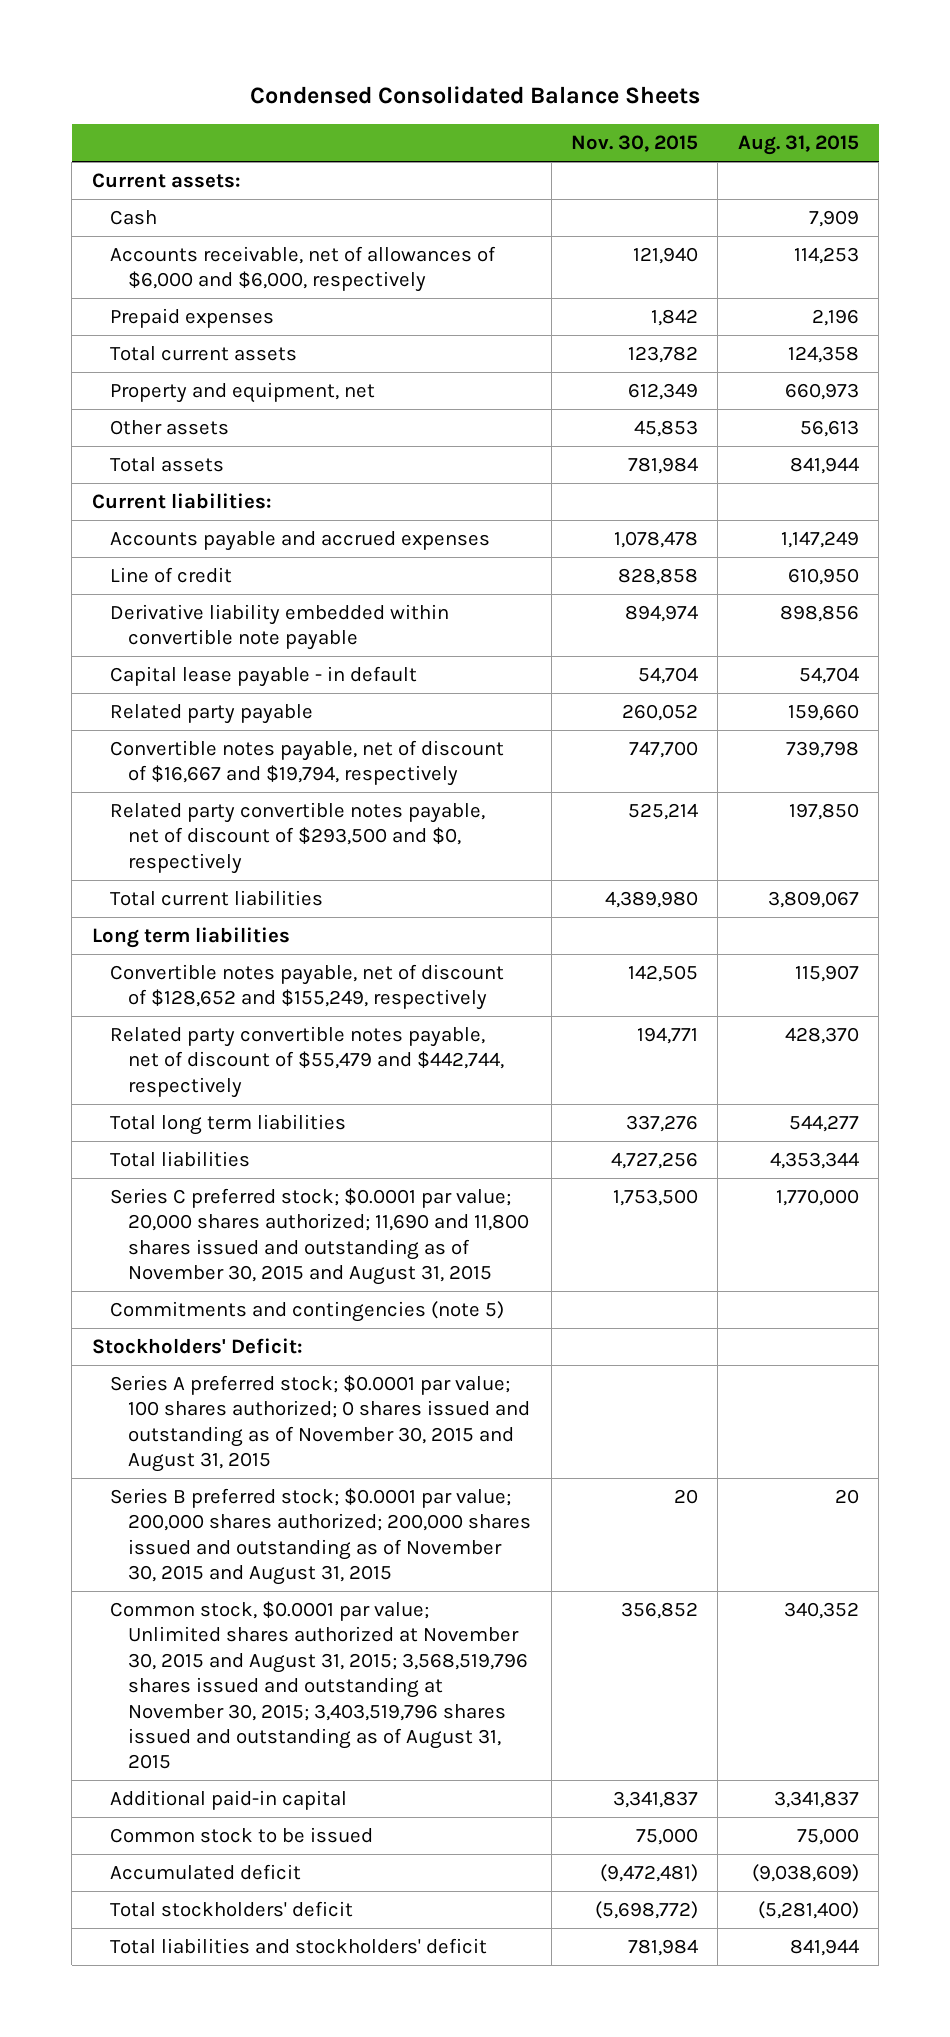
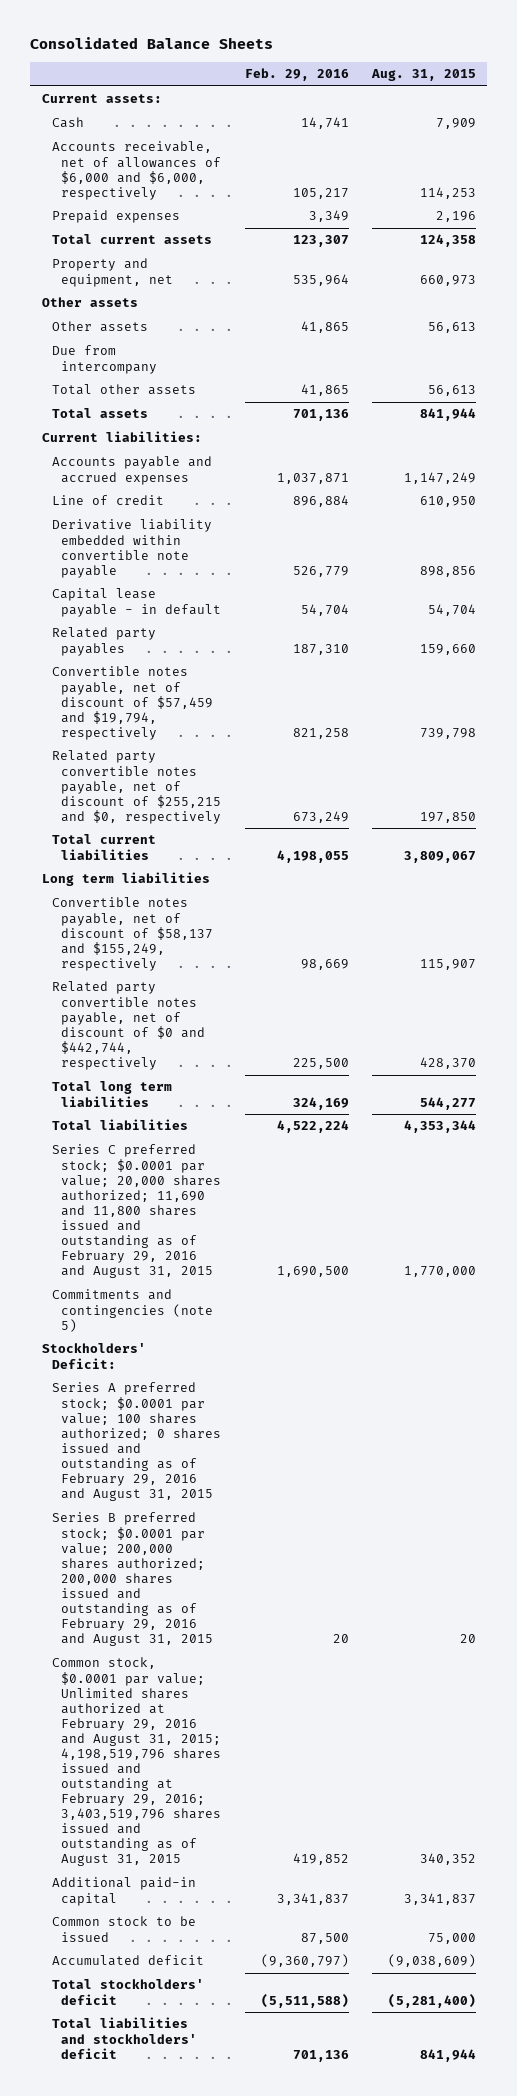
[250,86,701,105] Condensed Consolidated Balance Sheets -> [30,37,274,50] Consolidated Balance Sheets
[570,134,698,152] Nov. 30, 2015 -> none
none -> [244,68,349,82] Feb. 29, 2016
none -> [41,297,138,308] Other assets
none -> [51,345,158,374] Due from intercompany
none -> [51,384,196,396] Total other assets
[109,703,313,724] Related party payable -> [51,627,156,656] Related party payables
[109,739,504,787] Convertible notes payable, net of discount of $16,667 and $19,794, respectively -> [51,666,214,740] Convertible notes payable, net of discount of $57,459 and $19,794, respectively
[109,801,485,874] Related party convertible notes payable, net of discount of $293,500 and $0, respectively -> [51,750,222,824] Related party convertible notes payable, net of discount of $255,215 and $0, respectively
[109,963,504,1011] Convertible notes payable, net of discount of $128,652 and $155,249, respectively -> [51,897,214,971] Convertible notes payable, net of discount of $58,137 and $155,249, respectively
[109,1025,505,1098] Related party convertible notes payable, net of discount of $55,479 and $442,744, respectively -> [51,981,206,1070] Related party convertible notes payable, net of discount of $0 and $442,744, respectively
[109,1187,530,1286] Series C preferred stock; $0.0001 par value; 20,000 shares authorized; 11,690 and 11,800 shares issued and outstanding as of November 30, 2015 and August 31, 2015 -> [51,1144,222,1279] Series C preferred stock; $0.0001 par value; 20,000 shares authorized; 11,690 and 11,800 shares issued and outstanding as of February 29, 2016 and August 31, 2015
[109,1374,531,1473] Series A preferred stock; $0.0001 par value; 100 shares authorized; 0 shares issued and outstanding as of November 30, 2015 and August 31, 2015 -> [51,1382,222,1501] Series A preferred stock; $0.0001 par value; 100 shares authorized; 0 shares issued and outstanding as of February 29, 2016 and August 31, 2015
[109,1487,532,1586] Series B preferred stock; $0.0001 par value; 200,000 shares authorized; 200,000 shares issued and outstanding as of November 30, 2015 and August 31, 2015 -> [51,1512,214,1647] Series B preferred stock; $0.0001 par value; 200,000 shares authorized; 200,000 shares issued and outstanding as of February 29, 2016 and August 31, 2015
[109,1600,529,1770] Common stock, $0.0001 par value; Unlimited shares authorized at November 30, 2015 and August 31, 2015; 3,568,519,796 shares issued and outstanding at November 30, 2015; 3,403,519,796 shares issued and outstanding as of August 31, 2015 -> [51,1657,222,1867] Common stock, $0.0001 par value; Unlimited shares authorized at February 29, 2016 and August 31, 2015; 4,198,519,796 shares issued and outstanding at February 29, 2016; 3,403,519,796 shares issued and outstanding as of August 31, 2015

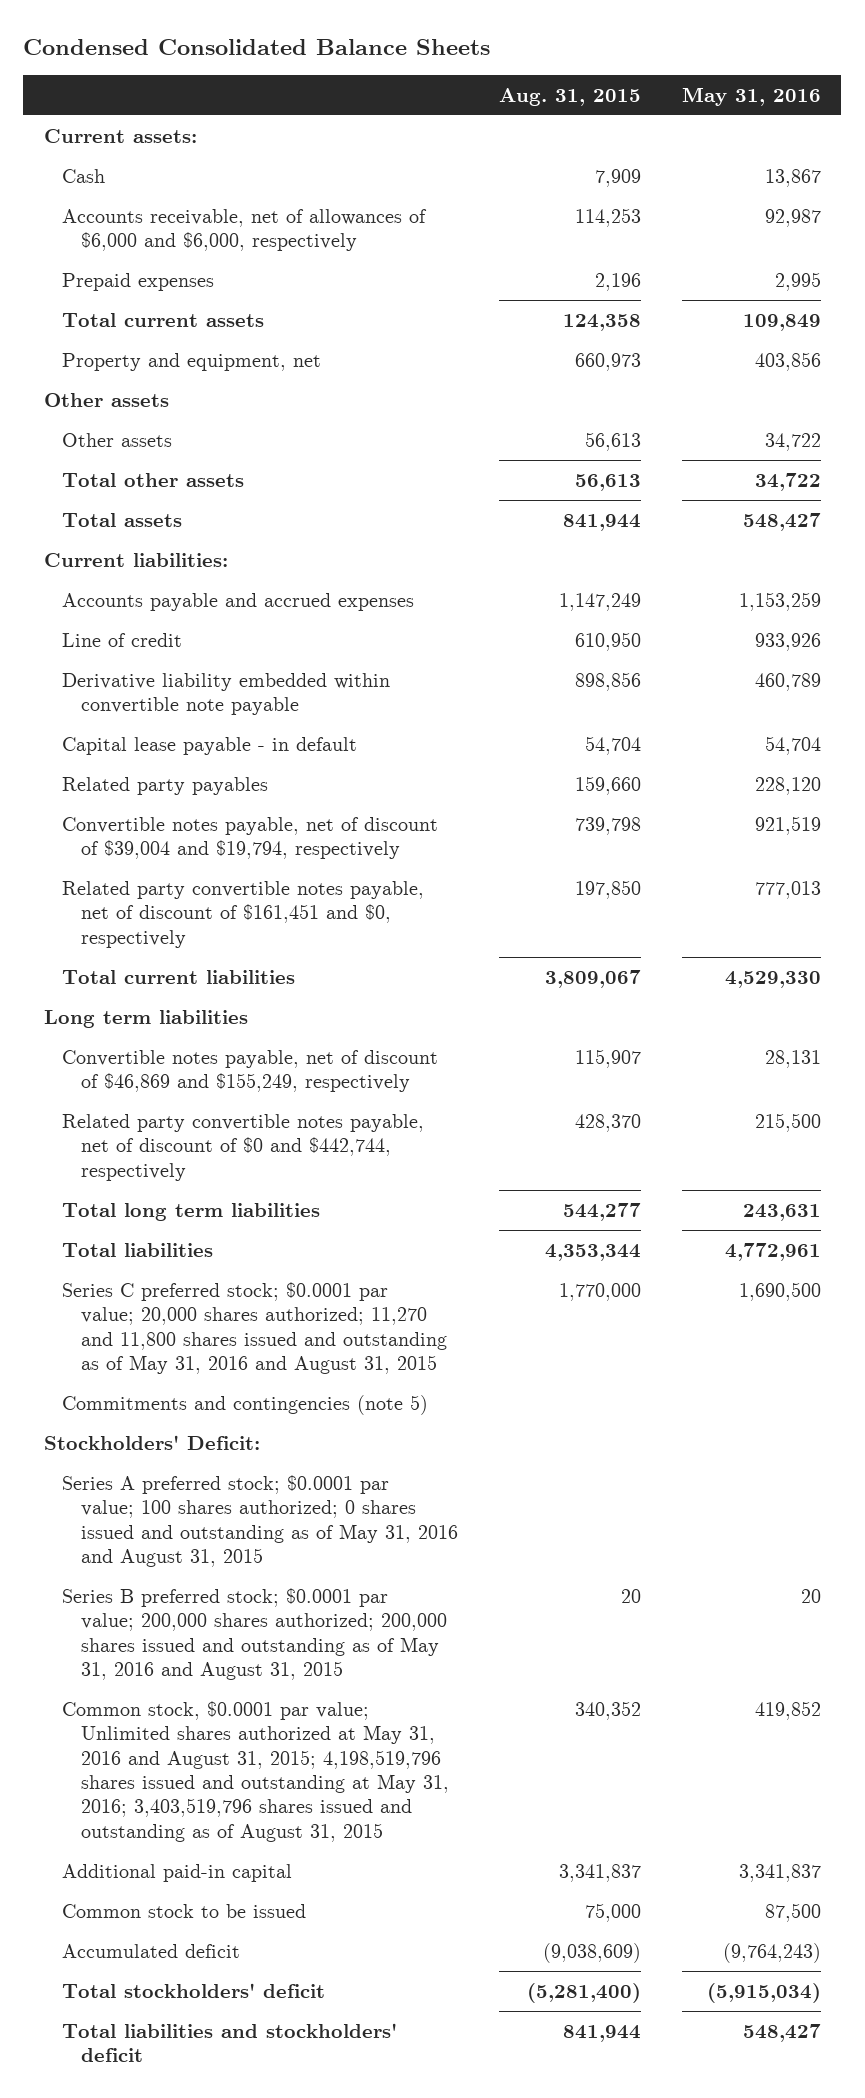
[30,37,274,50] Consolidated Balance Sheets -> [23,38,491,55] Condensed Consolidated Balance Sheets
[244,68,349,82] Feb. 29, 2016 -> none
none -> [681,86,821,106] May 31, 2016
[51,345,158,374] Due from intercompany -> none
[51,666,214,740] Convertible notes payable, net of discount of $57,459 and $19,794, respectively -> [62,816,439,860] Convertible notes payable, net of discount of $39,004 and $19,794, respectively
[51,750,222,824] Related party convertible notes payable, net of discount of $255,215 and $0, respectively -> [62,880,425,948] Related party convertible notes payable, net of discount of $161,451 and $0, respectively
[51,897,214,971] Convertible notes payable, net of discount of $58,137 and $155,249, respectively -> [62,1049,439,1093] Convertible notes payable, net of discount of $46,869 and $155,249, respectively
[51,1144,222,1279] Series C preferred stock; $0.0001 par value; 20,000 shares authorized; 11,690 and 11,800 shares issued and outstanding as of February 29, 2016 and August 31, 2015 -> [62,1281,447,1374] Series C preferred stock; $0.0001 par value; 20,000 shares authorized; 11,270 and 11,800 shares issued and outstanding as of May 31, 2016 and August 31, 2015
[51,1382,222,1501] Series A preferred stock; $0.0001 par value; 100 shares authorized; 0 shares issued and outstanding as of February 29, 2016 and August 31, 2015 -> [62,1474,458,1567] Series A preferred stock; $0.0001 par value; 100 shares authorized; 0 shares issued and outstanding as of May 31, 2016 and August 31, 2015
[51,1512,214,1647] Series B preferred stock; $0.0001 par value; 200,000 shares authorized; 200,000 shares issued and outstanding as of February 29, 2016 and August 31, 2015 -> [62,1587,447,1680] Series B preferred stock; $0.0001 par value; 200,000 shares authorized; 200,000 shares issued and outstanding as of May 31, 2016 and August 31, 2015
[51,1657,222,1867] Common stock, $0.0001 par value; Unlimited shares authorized at February 29, 2016 and August 31, 2015; 4,198,519,796 shares issued and outstanding at February 29, 2016; 3,403,519,796 shares issued and outstanding as of August 31, 2015 -> [62,1700,449,1842] Common stock, $0.0001 par value; Unlimited shares authorized at May 31, 2016 and August 31, 2015; 4,198,519,796 shares issued and outstanding at May 31, 2016; 3,403,519,796 shares issued and outstanding as of August 31, 2015

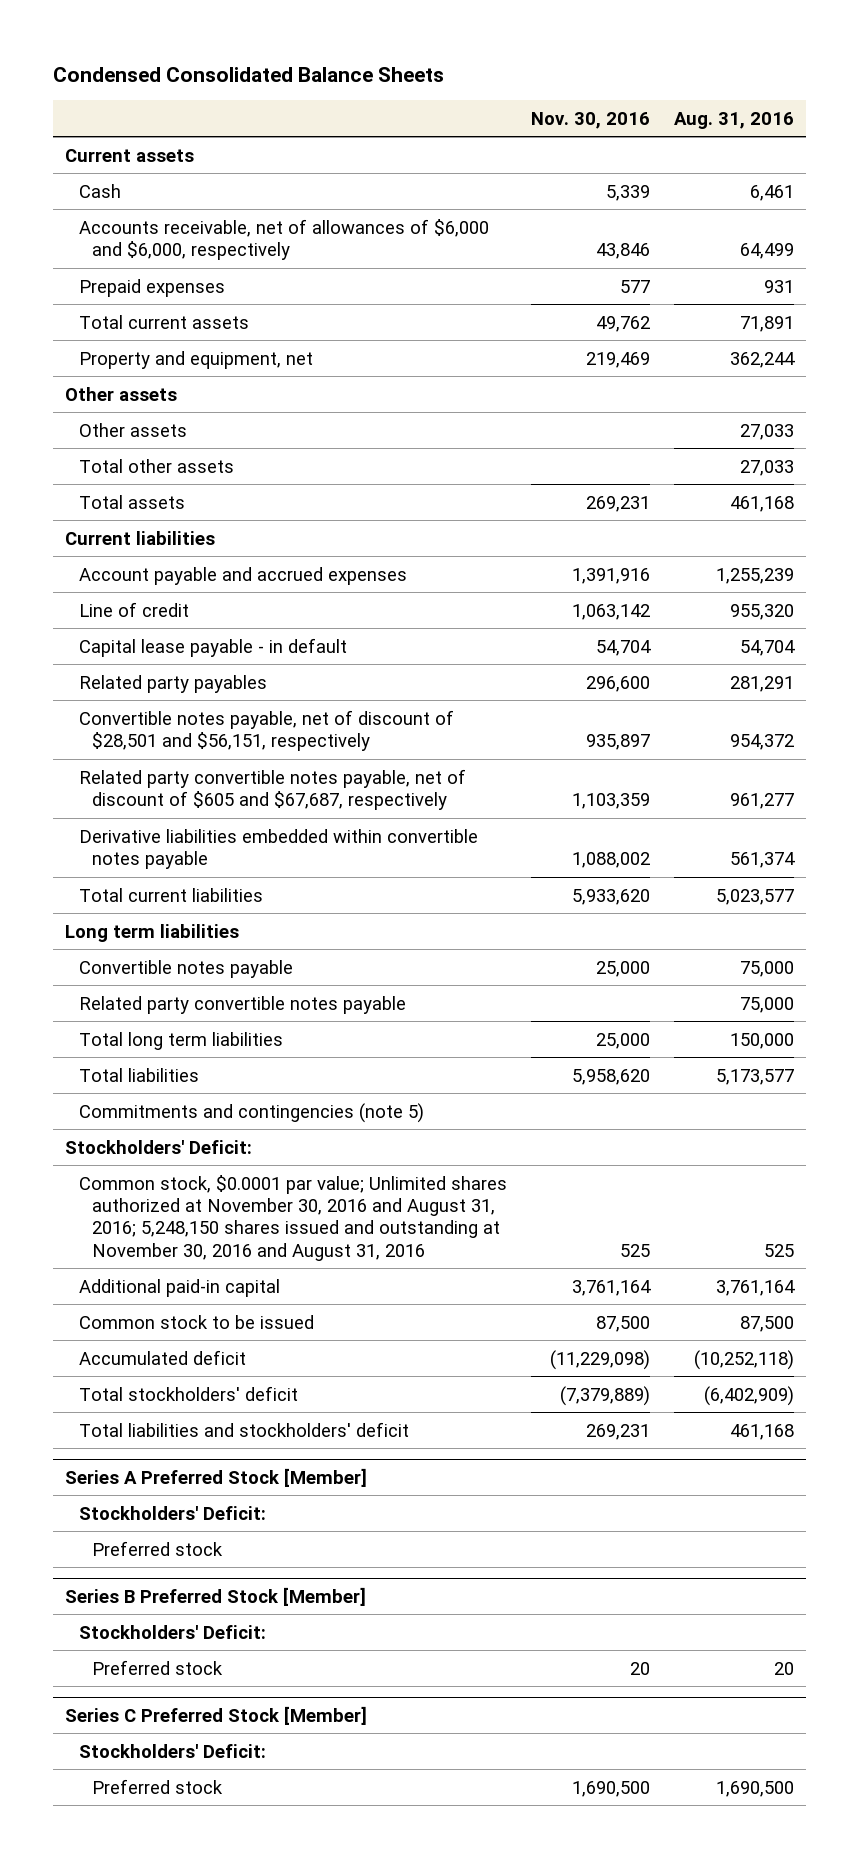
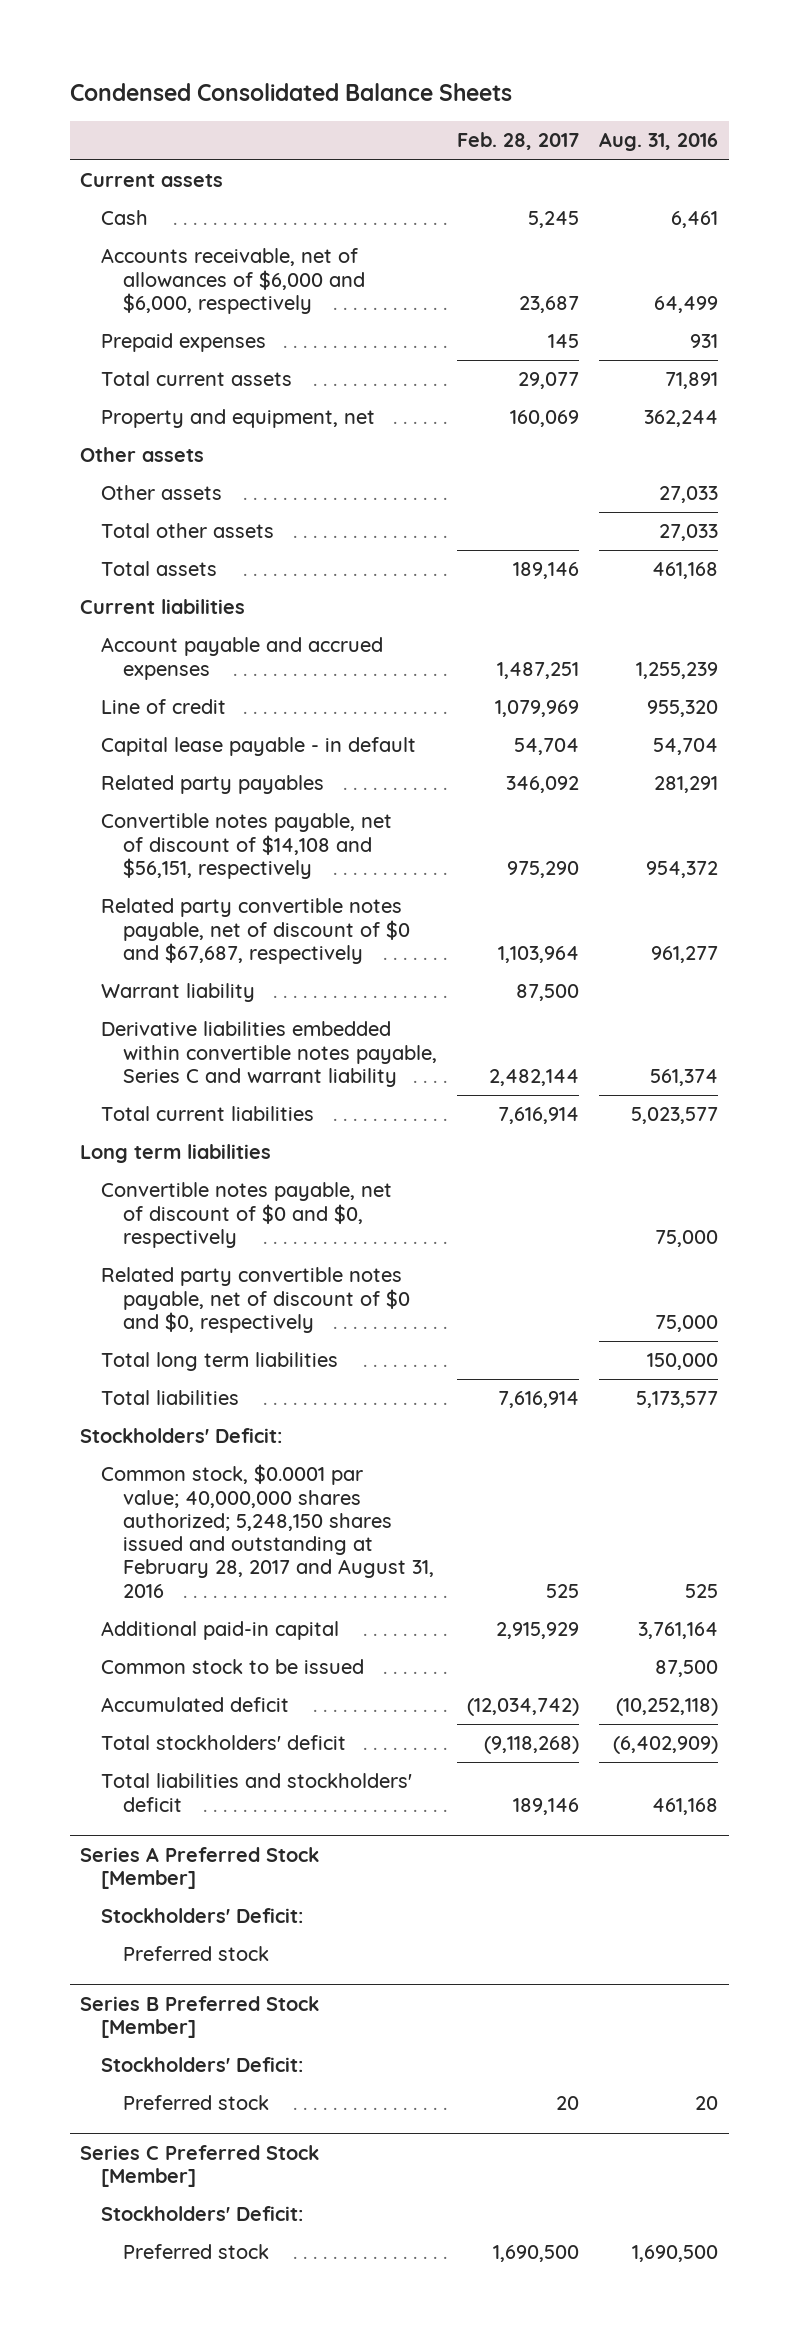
[530,111,650,129] Nov. 30, 2016 -> none
none -> [456,132,579,151] Feb. 28, 2017
[78,709,454,752] Convertible notes payable, net of discount of $28,501 and $56,151, respectively -> [101,813,393,879] Convertible notes payable, net of discount of $14,108 and $56,151, respectively
[78,768,466,811] Related party convertible notes payable, net of discount of $605 and $67,687, respectively -> [101,898,410,964] Related party convertible notes payable, net of discount of $0 and $67,687, respectively
none -> [101,983,256,1003] Warrant liability
[78,828,478,870] Derivative liabilities embedded within convertible notes payable -> [101,1021,437,1087] Derivative liabilities embedded within convertible notes payable, Series C and warrant liability
[78,959,293,978] Convertible notes payable -> [101,1182,393,1248] Convertible notes payable, net of discount of $0 and $0, respectively
[78,995,406,1014] Related party convertible notes payable -> [101,1267,410,1333] Related party convertible notes payable, net of discount of $0 and $0, respectively
[78,1102,424,1123] Commitments and contingencies (note 5) -> none
[78,1174,507,1261] Common stock, $0.0001 par value; Unlimited shares authorized at November 30, 2016 and August 31, 2016; 5,248,150 shares issued and outstanding at November 30, 2016 and August 31, 2016 -> [101,1464,434,1598] Common stock, $0.0001 par value; 40,000,000 shares authorized; 5,248,150 shares issued and outstanding at February 28, 2017 and August 31, 2016

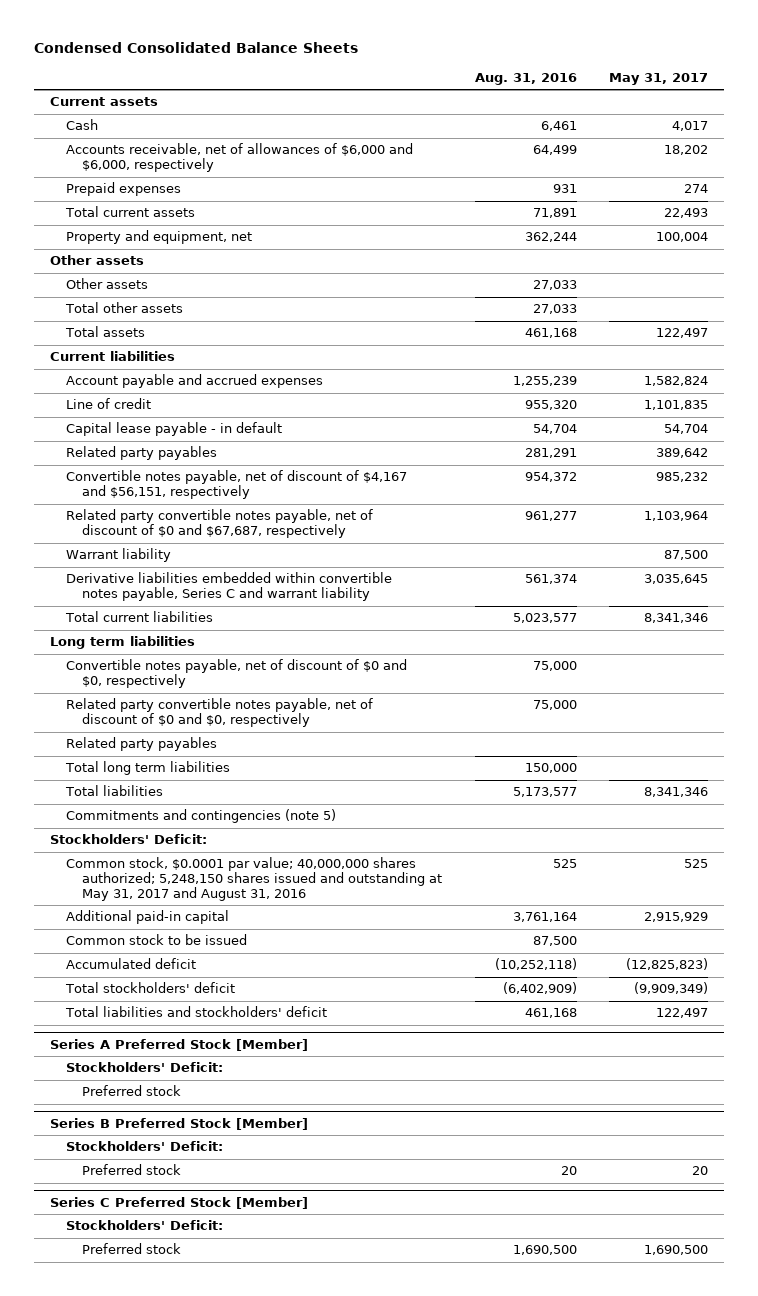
[456,132,579,151] Feb. 28, 2017 -> none
none -> [609,72,709,85] May 31, 2017
[101,813,393,879] Convertible notes payable, net of discount of $14,108 and $56,151, respectively -> [66,470,408,500] Convertible notes payable, net of discount of $4,167 and $56,151, respectively
none -> [66,737,218,752] Related party payables
none -> [66,809,337,824] Commitments and contingencies (note 5)
[101,1464,434,1598] Common stock, $0.0001 par value; 40,000,000 shares authorized; 5,248,150 shares issued and outstanding at February 28, 2017 and August 31, 2016 -> [66,857,443,902] Common stock, $0.0001 par value; 40,000,000 shares authorized; 5,248,150 shares issued and outstanding at May 31, 2017 and August 31, 2016

